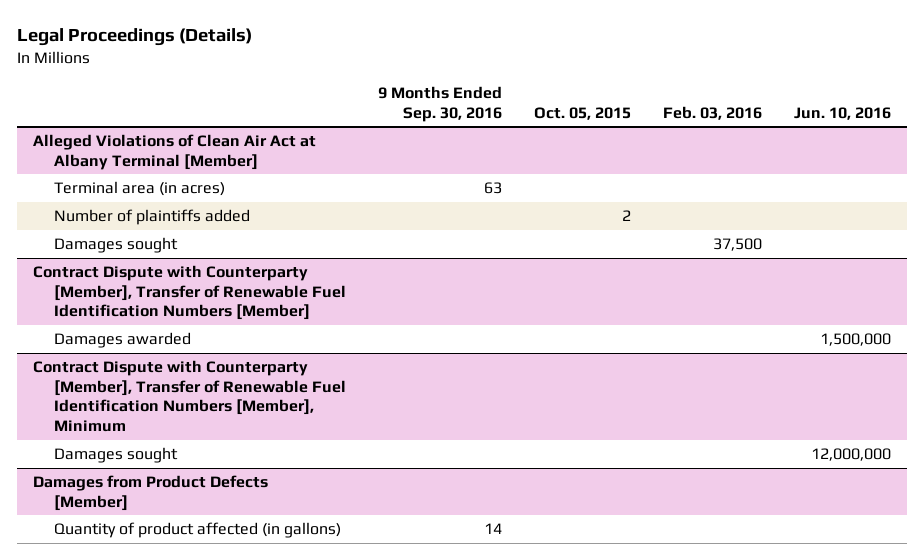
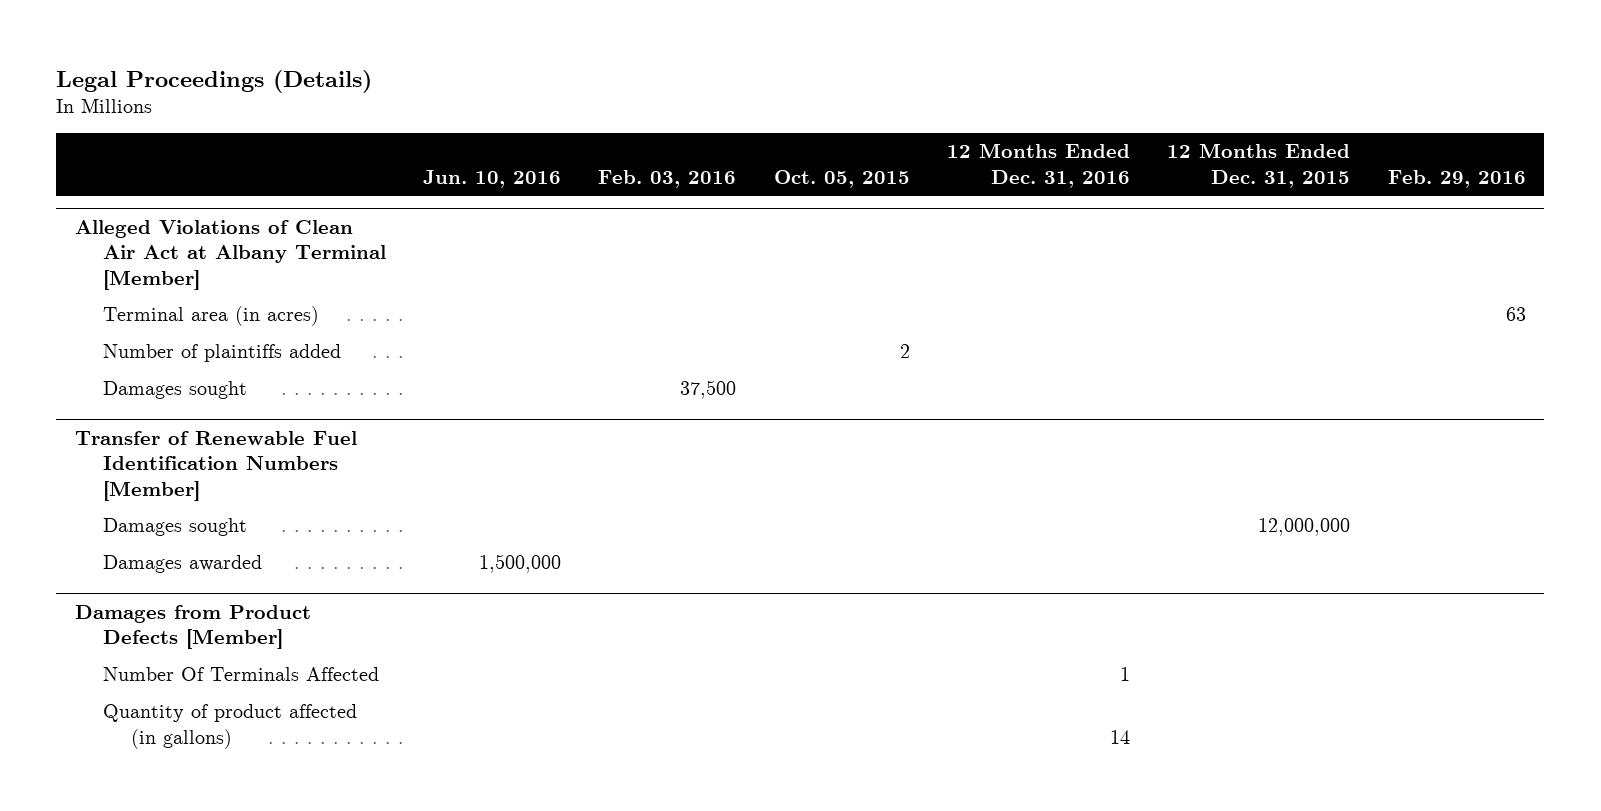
[378,86,503,122] 9 Months Ended Sep. 30, 2016 -> none
none -> [947,143,1131,188] 12 Months Ended Dec. 31, 2016
none -> [1167,143,1351,188] 12 Months Ended Dec. 31, 2015
none -> [1387,169,1526,188] Feb. 29, 2016
[32,264,347,321] Contract Dispute with Counterparty [Member], Transfer of Renewable Fuel Identification Numbers [Member] -> [74,430,357,501] Transfer of Renewable Fuel Identification Numbers [Member]
none -> [102,518,247,537] Damages sought
[32,359,347,433] Contract Dispute with Counterparty [Member], Transfer of Renewable Fuel Identification Numbers [Member], Minimum -> none
[54,446,179,463] Damages sought -> none
none -> [102,667,379,682] Number Of Terminals Affected

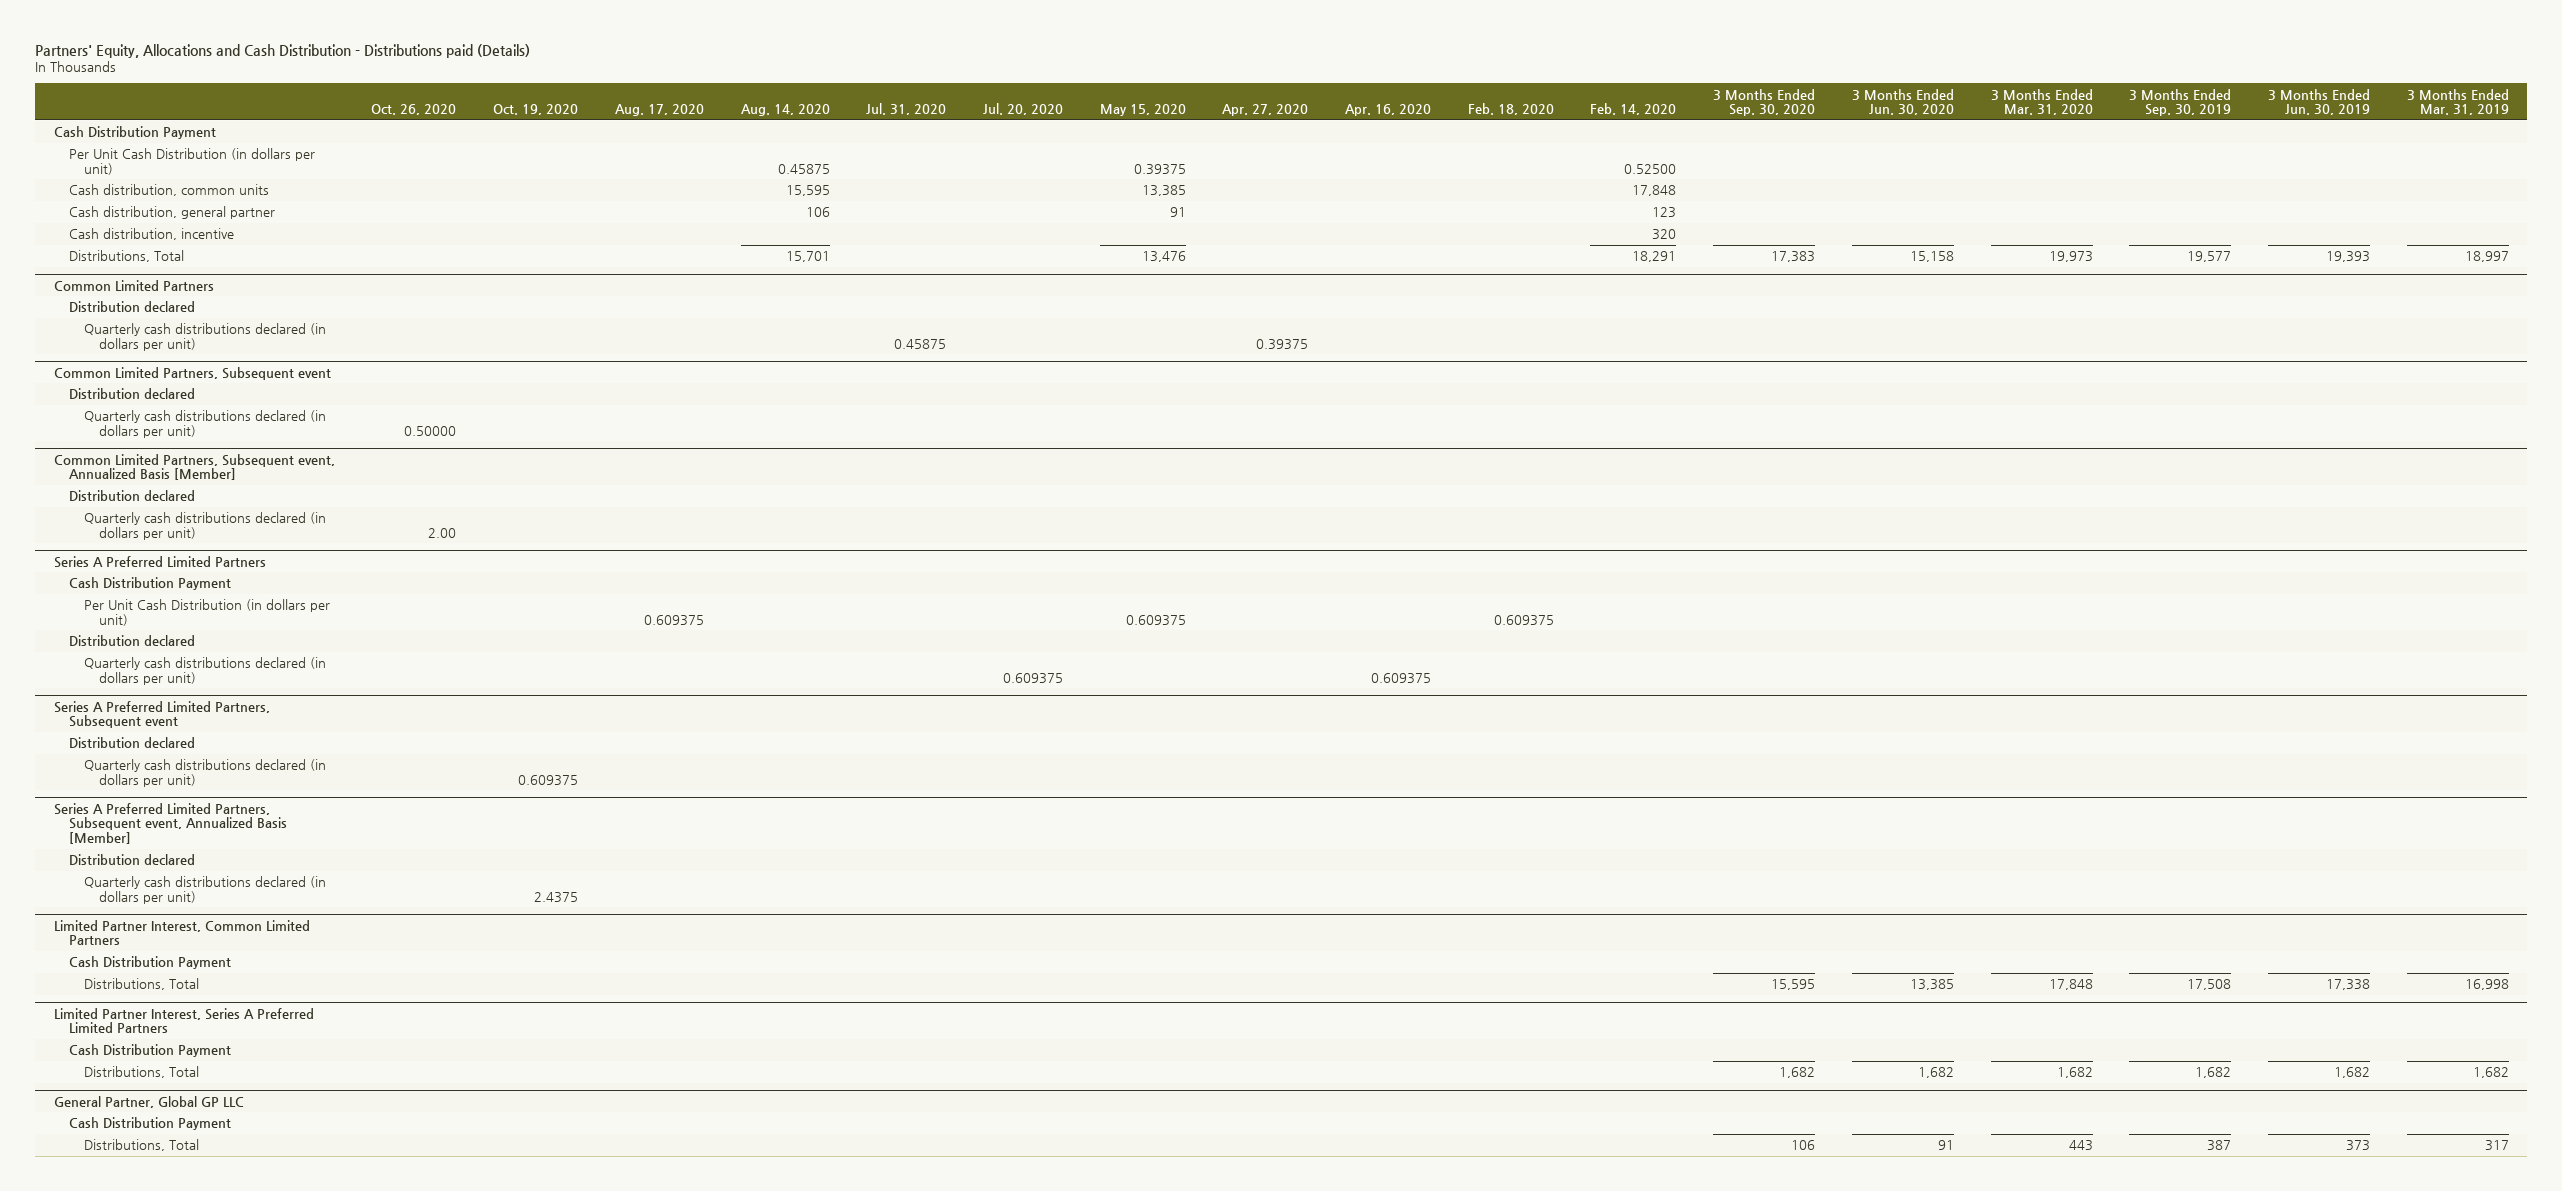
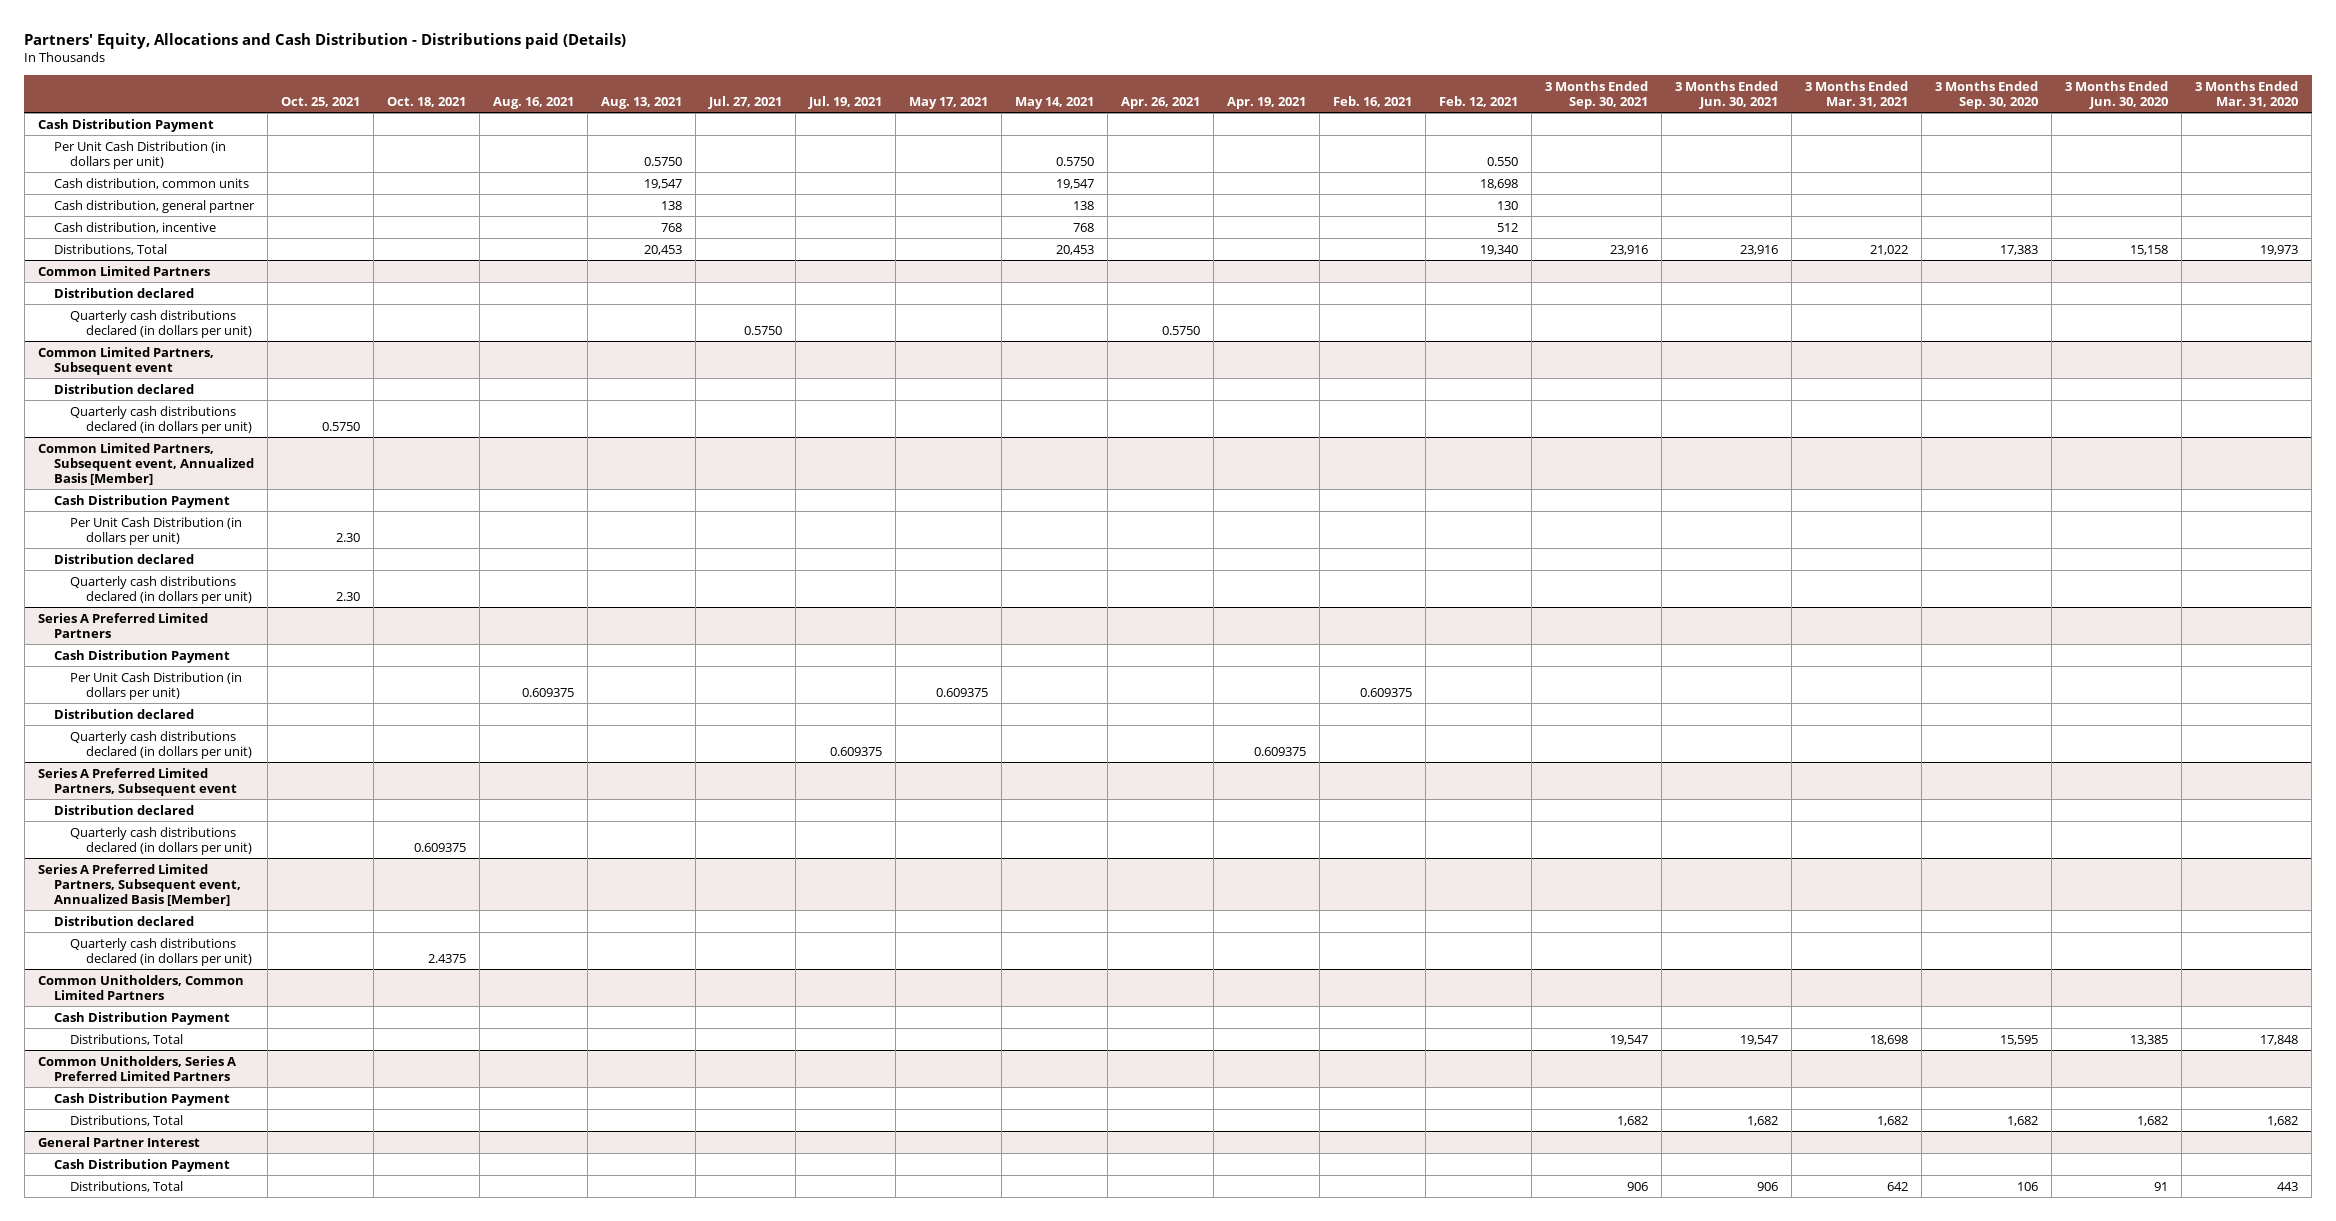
[371,104,457,116] Oct. 26, 2020 -> none
[493,104,579,116] Oct. 19, 2020 -> none
[614,104,704,117] Aug. 17, 2020 -> none
[740,104,830,117] Aug. 14, 2020 -> none
[866,103,947,116] Jul. 31, 2020 -> none
[982,103,1063,116] Jul. 20, 2020 -> none
[1099,104,1186,117] May 15, 2020 -> none
[1222,104,1309,117] Apr. 27, 2020 -> none
[1345,104,1432,117] Apr. 16, 2020 -> none
[1467,103,1554,116] Feb. 18, 2020 -> none
[1590,103,1677,116] Feb. 14, 2020 -> none
[2129,88,2232,117] 3 Months Ended Sep. 30, 2019 -> none
[2267,88,2370,116] 3 Months Ended Jun. 30, 2019 -> none
[2406,88,2509,116] 3 Months Ended Mar. 31, 2019 -> none
none -> [280,97,360,108] Oct. 25, 2021
none -> [386,97,466,108] Oct. 18, 2021
none -> [492,97,574,110] Aug. 16, 2021
none -> [601,97,683,110] Aug. 13, 2021
none -> [708,96,783,110] Jul. 27, 2021
none -> [808,96,883,110] Jul. 19, 2021
none -> [909,97,989,110] May 17, 2021
none -> [1015,97,1095,110] May 14, 2021
none -> [1121,97,1201,110] Apr. 26, 2021
none -> [1227,97,1307,110] Apr. 19, 2021
none -> [1333,96,1413,108] Feb. 16, 2021
none -> [1439,96,1519,108] Feb. 12, 2021
none -> [1545,80,1649,110] 3 Months Ended Sep. 30, 2021
none -> [1675,80,1779,110] 3 Months Ended Jun. 30, 2021
none -> [1805,80,1909,108] 3 Months Ended Mar. 31, 2021
none -> [53,494,230,508] Cash Distribution Payment
none -> [70,516,243,545] Per Unit Cash Distribution (in dollars per unit)
[53,919,310,946] Limited Partner Interest, Common Limited Partners -> [37,974,244,1000] Common Unitholders, Common Limited Partners
[53,1007,314,1034] Limited Partner Interest, Series A Preferred Limited Partners -> [37,1055,236,1081] Common Unitholders, Series A Preferred Limited Partners
[53,1095,244,1108] General Partner, Global GP LLC -> [37,1136,200,1147] General Partner Interest

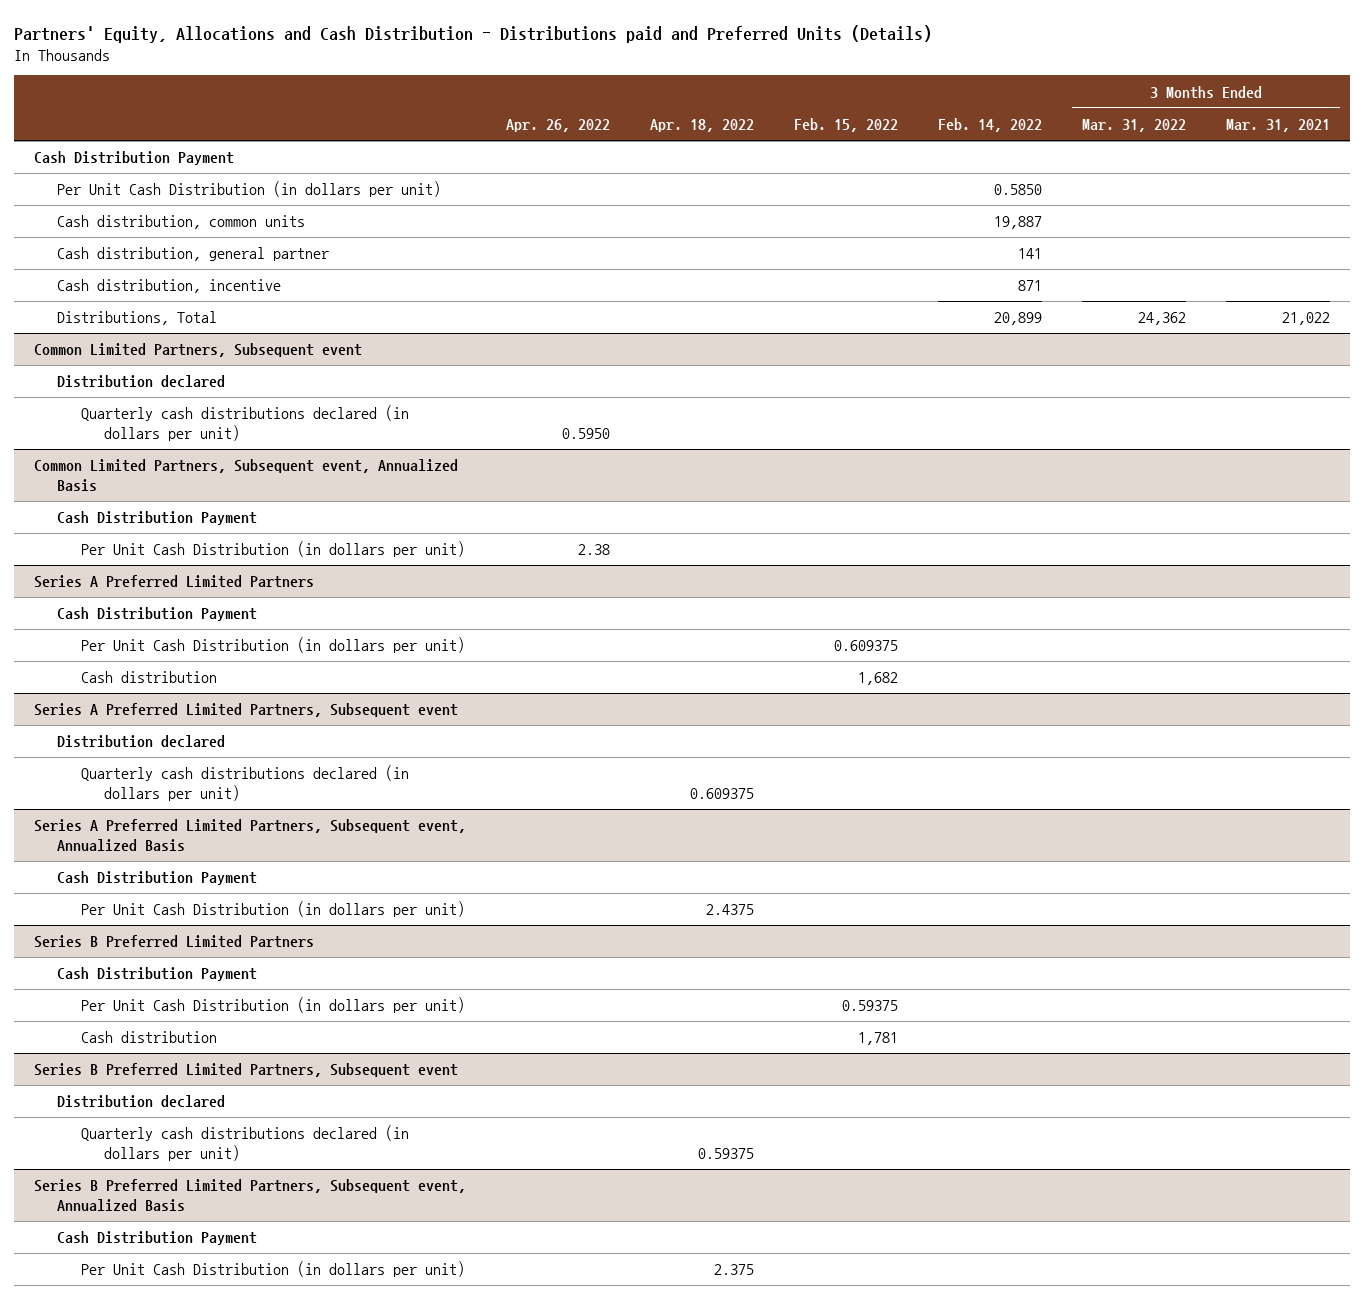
[24,32,627,49] Partners' Equity, Allocations and Cash Distribution - Distributions paid (Details) -> [14,24,933,43] Partners' Equity, Allocations and Cash Distribution - Distributions paid and Preferred Units (Details)
[280,97,360,108] Oct. 25, 2021 -> none
[386,97,466,108] Oct. 18, 2021 -> none
[492,97,574,110] Aug. 16, 2021 -> none
[601,97,683,110] Aug. 13, 2021 -> none
[708,96,783,110] Jul. 27, 2021 -> none
[808,96,883,110] Jul. 19, 2021 -> none
[909,97,989,110] May 17, 2021 -> none
[1015,97,1095,110] May 14, 2021 -> none
[1121,97,1201,110] Apr. 26, 2021 -> none
[1227,97,1307,110] Apr. 19, 2021 -> none
[1333,96,1413,108] Feb. 16, 2021 -> none
[1439,96,1519,108] Feb. 12, 2021 -> none
[1545,80,1649,110] 3 Months Ended Sep. 30, 2021 -> none
[1675,80,1779,110] 3 Months Ended Jun. 30, 2021 -> none
[1935,80,2039,110] 3 Months Ended Sep. 30, 2020 -> none
[2065,80,2169,110] 3 Months Ended Jun. 30, 2020 -> none
[2195,80,2299,108] 3 Months Ended Mar. 31, 2020 -> none
none -> [506,118,611,132] Apr. 26, 2022
none -> [650,118,755,132] Apr. 18, 2022
none -> [794,117,899,132] Feb. 15, 2022
none -> [937,117,1042,132] Feb. 14, 2022
none -> [1081,118,1186,132] Mar. 31, 2022
[37,265,210,276] Common Limited Partners -> none
[53,287,194,298] Distribution declared -> none
[70,309,253,338] Quarterly cash distributions declared (in dollars per unit) -> none
[37,442,254,486] Common Limited Partners, Subsequent event, Annualized Basis [Member] -> [34,459,459,491] Common Limited Partners, Subsequent event, Annualized Basis
[53,553,194,564] Distribution declared -> none
[70,575,253,604] Quarterly cash distributions declared (in dollars per unit) -> none
[53,708,194,719] Distribution declared -> none
[70,730,253,759] Quarterly cash distributions declared (in dollars per unit) -> none
none -> [80,671,217,684] Cash distribution
[53,915,194,926] Distribution declared -> none
[37,974,244,1000] Common Unitholders, Common Limited Partners -> none
[53,1011,230,1025] Cash Distribution Payment -> none
[70,1033,184,1045] Distributions, Total -> none
[37,863,241,907] Series A Preferred Limited Partners, Subsequent event, Annualized Basis [Member] -> [34,819,467,851] Series A Preferred Limited Partners, Subsequent event, Annualized Basis
none -> [57,871,258,886] Cash Distribution Payment
[70,937,253,966] Quarterly cash distributions declared (in dollars per unit) -> [80,901,465,918] Per Unit Cash Distribution (in dollars per unit)
[37,1055,236,1081] Common Unitholders, Series A Preferred Limited Partners -> [34,935,315,949] Series B Preferred Limited Partners
[70,1114,184,1126] Distributions, Total -> none
[37,1136,200,1147] General Partner Interest -> none
[53,1158,230,1172] Cash Distribution Payment -> none
[70,1180,184,1192] Distributions, Total -> none
none -> [80,997,465,1014] Per Unit Cash Distribution (in dollars per unit)
none -> [80,1031,217,1044] Cash distribution
none -> [34,1063,459,1078] Series B Preferred Limited Partners, Subsequent event
none -> [57,1095,226,1109] Distribution declared
none -> [80,1125,409,1161] Quarterly cash distributions declared (in dollars per unit)
none -> [34,1179,467,1211] Series B Preferred Limited Partners, Subsequent event, Annualized Basis
none -> [57,1231,258,1246] Cash Distribution Payment
none -> [80,1261,465,1278] Per Unit Cash Distribution (in dollars per unit)

